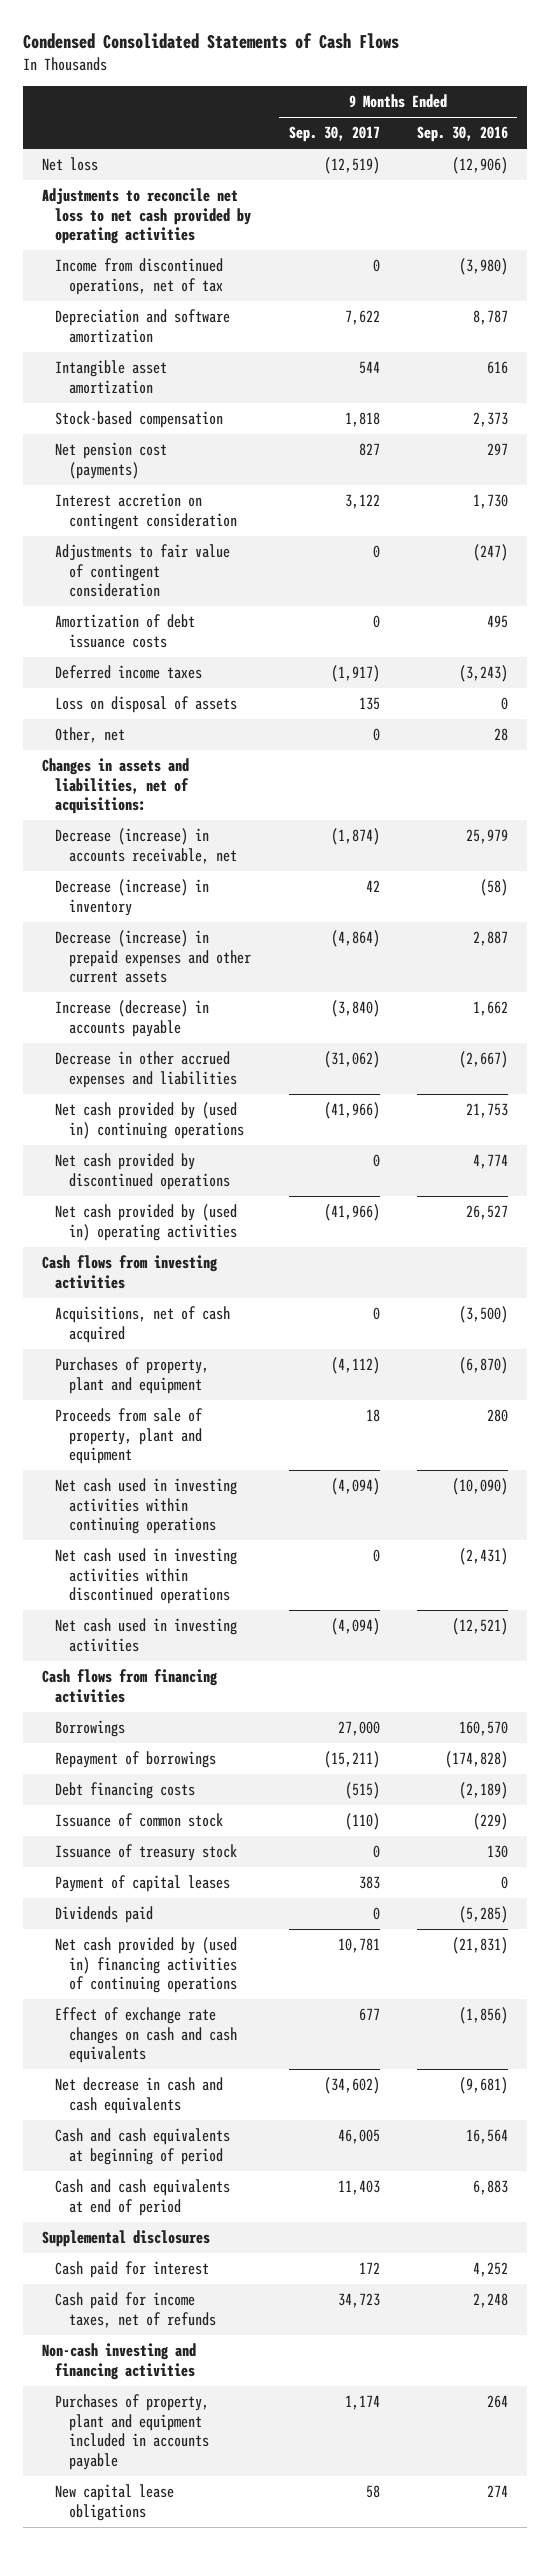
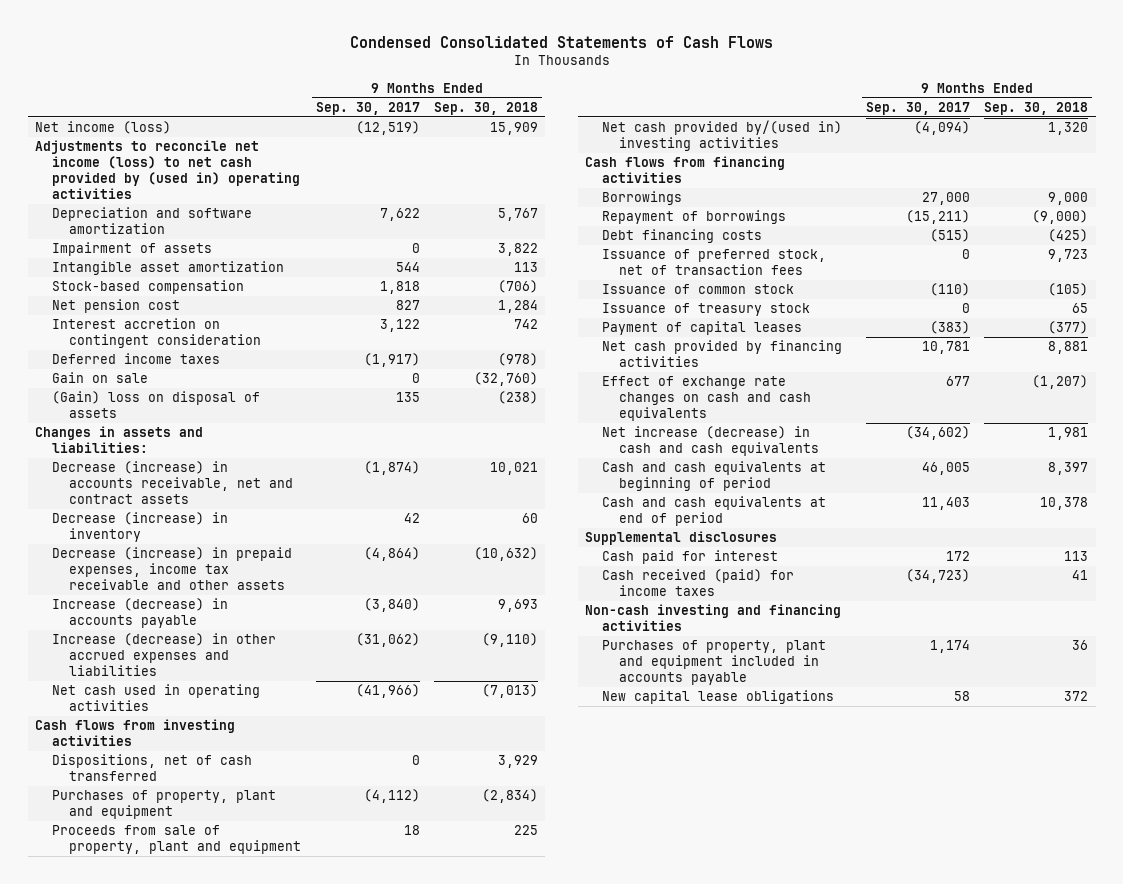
[416,126,508,143] Sep. 30, 2016 -> none
none -> [434,101,539,115] Sep. 30, 2018
[55,258,224,295] Income from discontinued operations, net of tax -> none
[41,157,98,172] Net loss -> [34,121,171,135] Net income (loss)
[41,188,252,245] Adjustments to reconcile net loss to net cash provided by operating activities -> [34,140,300,200] Adjustments to reconcile net income (loss) to net cash provided by (used in) operating activities
none -> [51,242,212,257] Impairment of assets
[55,442,168,479] Net pension cost (payments) -> [51,299,180,314] Net pension cost
[55,544,231,598] Adjustments to fair value of contingent consideration -> none
[55,614,196,648] Amortization of debt issuance costs -> none
[55,727,126,744] Other, net -> none
none -> [51,372,148,384] Gain on sale
[55,696,238,714] Loss on disposal of assets -> [51,391,260,419] (Gain) loss on disposal of assets
[41,758,190,815] Changes in assets and liabilities, net of acquisitions: -> [34,426,203,454] Changes in assets and liabilities:
[55,828,238,864] Decrease (increase) in accounts receivable, net -> [51,461,294,505] Decrease (increase) in accounts receivable, net and contract assets
[55,930,252,984] Decrease (increase) in prepaid expenses and other current assets -> [51,547,292,591] Decrease (increase) in prepaid expenses, income tax receivable and other assets
[55,1102,245,1139] Net cash provided by (used in) continuing operations -> none
[55,1153,231,1190] Net cash provided by discontinued operations -> none
[55,1051,238,1088] Decrease in other accrued expenses and liabilities -> [51,633,276,677] Increase (decrease) in other accrued expenses and liabilities
[55,1204,238,1241] Net cash provided by (used in) operating activities -> [51,684,260,712] Net cash used in operating activities
[55,1306,231,1343] Acquisitions, net of cash acquired -> none
none -> [51,754,252,782] Dispositions, net of cash transferred
[55,1478,238,1535] Net cash used in investing activities within continuing operations -> none
[55,1548,238,1605] Net cash used in investing activities within discontinued operations -> none
[55,1618,238,1652] Net cash used in investing activities -> [602,120,843,152] Net cash provided by/(used in) investing activities
none -> [602,249,827,276] Issuance of preferred stock, net of transaction fees
[55,1906,154,1924] Dividends paid -> none
[358,1876,380,1890] 383 -> [929,321,970,335] (383)
[55,1937,238,1994] Net cash provided by (used in) financing activities of continuing operations -> [602,340,843,368] Net cash provided by financing activities
[55,2077,224,2114] Net decrease in cash and cash equivalents -> [602,426,820,457] Net increase (decrease) in cash and cash equivalents
[55,2292,217,2328] Cash paid for income taxes, net of refunds -> [602,569,795,597] Cash received (paid) for income taxes
[337,2293,380,2309] 34,723 -> [905,569,970,584] (34,723)

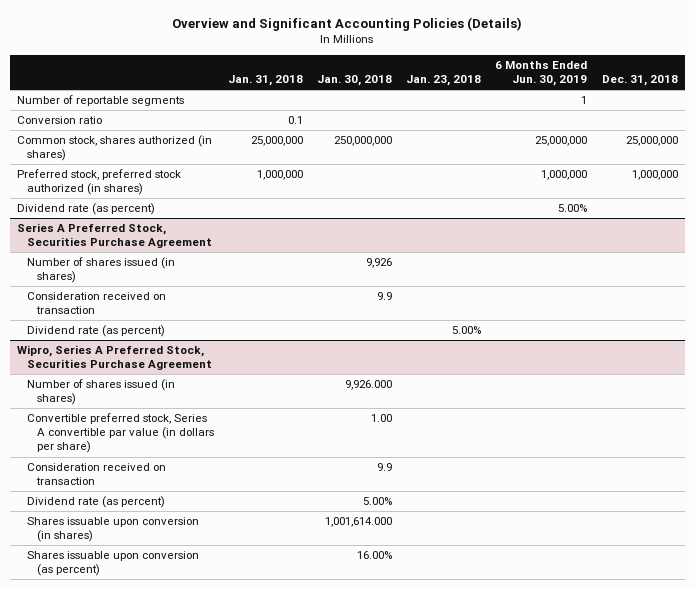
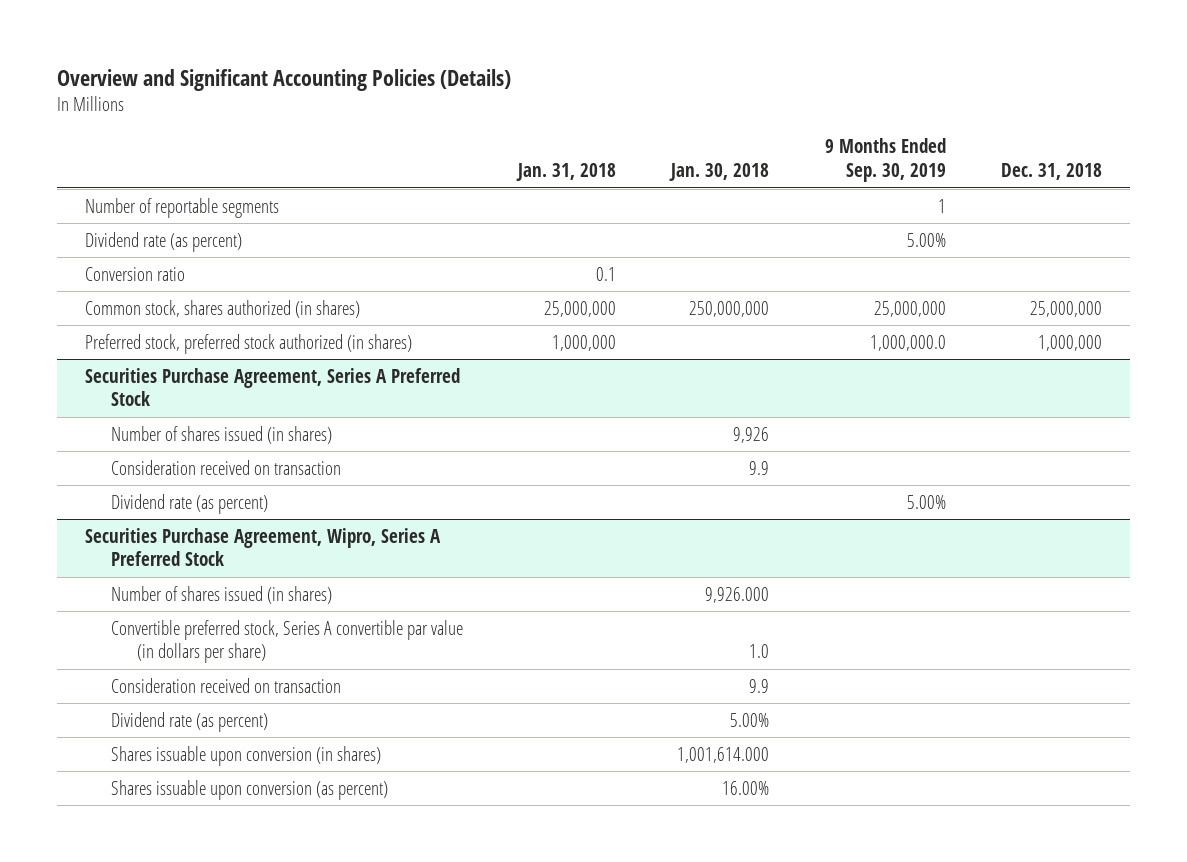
[406,75,482,87] Jan. 23, 2018 -> none
[495,60,588,87] 6 Months Ended Jun. 30, 2019 -> none
none -> [824,138,946,183] 9 Months Ended Sep. 30, 2019
[17,203,156,216] Dividend rate (as percent) -> [84,231,242,252] Dividend rate (as percent)
[17,223,213,249] Series A Preferred Stock, Securities Purchase Agreement -> [84,367,460,407] Securities Purchase Agreement, Series A Preferred Stock
[17,345,213,371] Wipro, Series A Preferred Stock, Securities Purchase Agreement -> [84,527,441,567] Securities Purchase Agreement, Wipro, Series A Preferred Stock
[371,414,393,423] 1.00 -> [749,644,770,659] 1.0

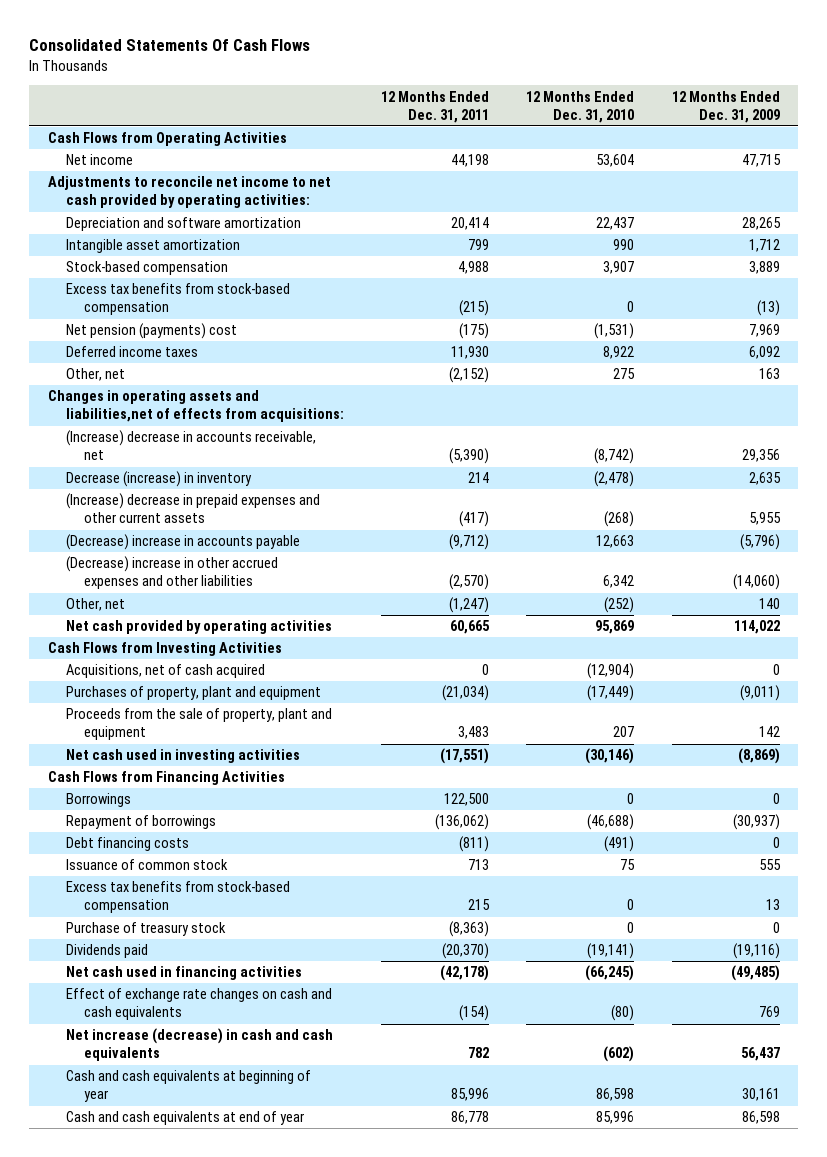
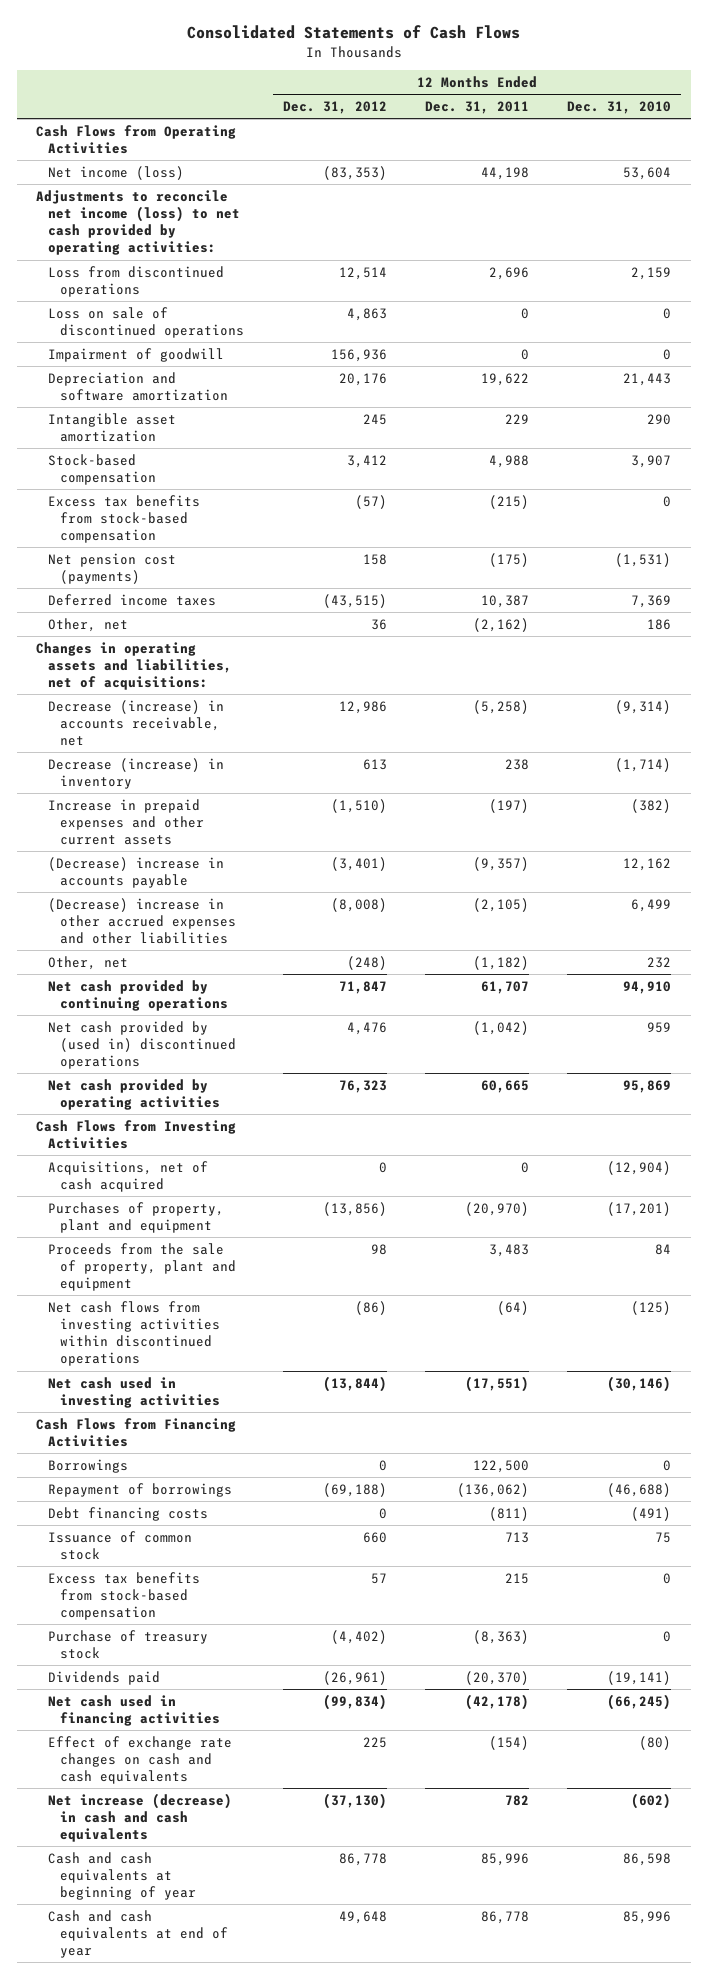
[29,39,311,52] Consolidated Statements Of Cash Flows -> [186,25,520,40] Consolidated Statements of Cash Flows
[671,90,780,123] 12 Months Ended Dec. 31, 2009 -> none
none -> [282,101,387,115] Dec. 31, 2012
[66,154,134,166] Net income -> [48,165,185,180] Net income (loss)
[47,176,331,209] Adjustments to reconcile net income to net cash provided by operating activities: -> [36,189,241,256] Adjustments to reconcile net income (loss) to net cash provided by operating activities:
none -> [48,265,225,297] Loss from discontinued operations
none -> [48,306,245,338] Loss on sale of discontinued operations
none -> [48,347,225,362] Impairment of goodwill
[451,217,490,231] 20,414 -> [481,372,530,386] 19,622
[596,217,635,231] 22,437 -> [623,372,672,386] 21,443
[468,239,490,251] 799 -> [505,413,530,424] 229
[613,239,635,251] 990 -> [647,413,672,425] 290
[66,323,238,340] Net pension (payments) cost -> [48,552,177,584] Net pension cost (payments)
[451,346,490,360] 11,930 -> [481,594,530,608] 10,387
[603,346,635,360] 8,922 -> [631,594,672,608] 7,369
[449,367,490,384] (2,152) -> [473,617,530,632] (2,162)
[613,368,636,380] 275 -> [647,618,672,630] 186
[47,390,345,423] Changes in operating assets and liabilities,net of effects from acquisitions: -> [36,641,233,691] Changes in operating assets and liabilities, net of acquisitions:
[66,430,317,461] (Increase) decrease in accounts receivable, net -> [48,699,225,747] Decrease (increase) in accounts receivable, net
[449,448,490,465] (5,390) -> [473,699,530,714] (5,258)
[594,448,635,465] (8,742) -> [615,699,672,714] (9,314)
[468,472,490,484] 214 -> [505,758,530,770] 238
[594,471,635,488] (2,478) -> [615,757,672,772] (1,714)
[66,493,321,524] (Increase) decrease in prepaid expenses and other current assets -> [48,798,205,846] Increase in prepaid expenses and other current assets
[459,511,490,528] (417) -> [489,798,530,813] (197)
[604,511,635,528] (268) -> [631,798,672,813] (382)
[449,534,490,551] (9,712) -> [473,856,530,871] (9,357)
[596,535,635,549] 12,663 -> [623,857,672,871] 12,162
[449,574,490,591] (2,570) -> [473,897,530,912] (2,105)
[603,575,635,589] 6,342 -> [631,898,672,912] 6,499
[449,597,490,614] (1,247) -> [473,955,530,970] (1,182)
[604,597,635,614] (252) -> [647,956,672,968] 232
none -> [48,979,229,1011] Net cash provided by continuing operations
none -> [48,1020,237,1070] Net cash provided by (used in) discontinued operations
[442,685,490,702] (21,034) -> [465,1201,530,1216] (20,970)
[587,685,635,702] (17,449) -> [607,1201,672,1216] (17,201)
[613,726,635,738] 207 -> [655,1243,672,1255] 84
none -> [48,1300,221,1367] Net cash flows from investing activities within discontinued operations

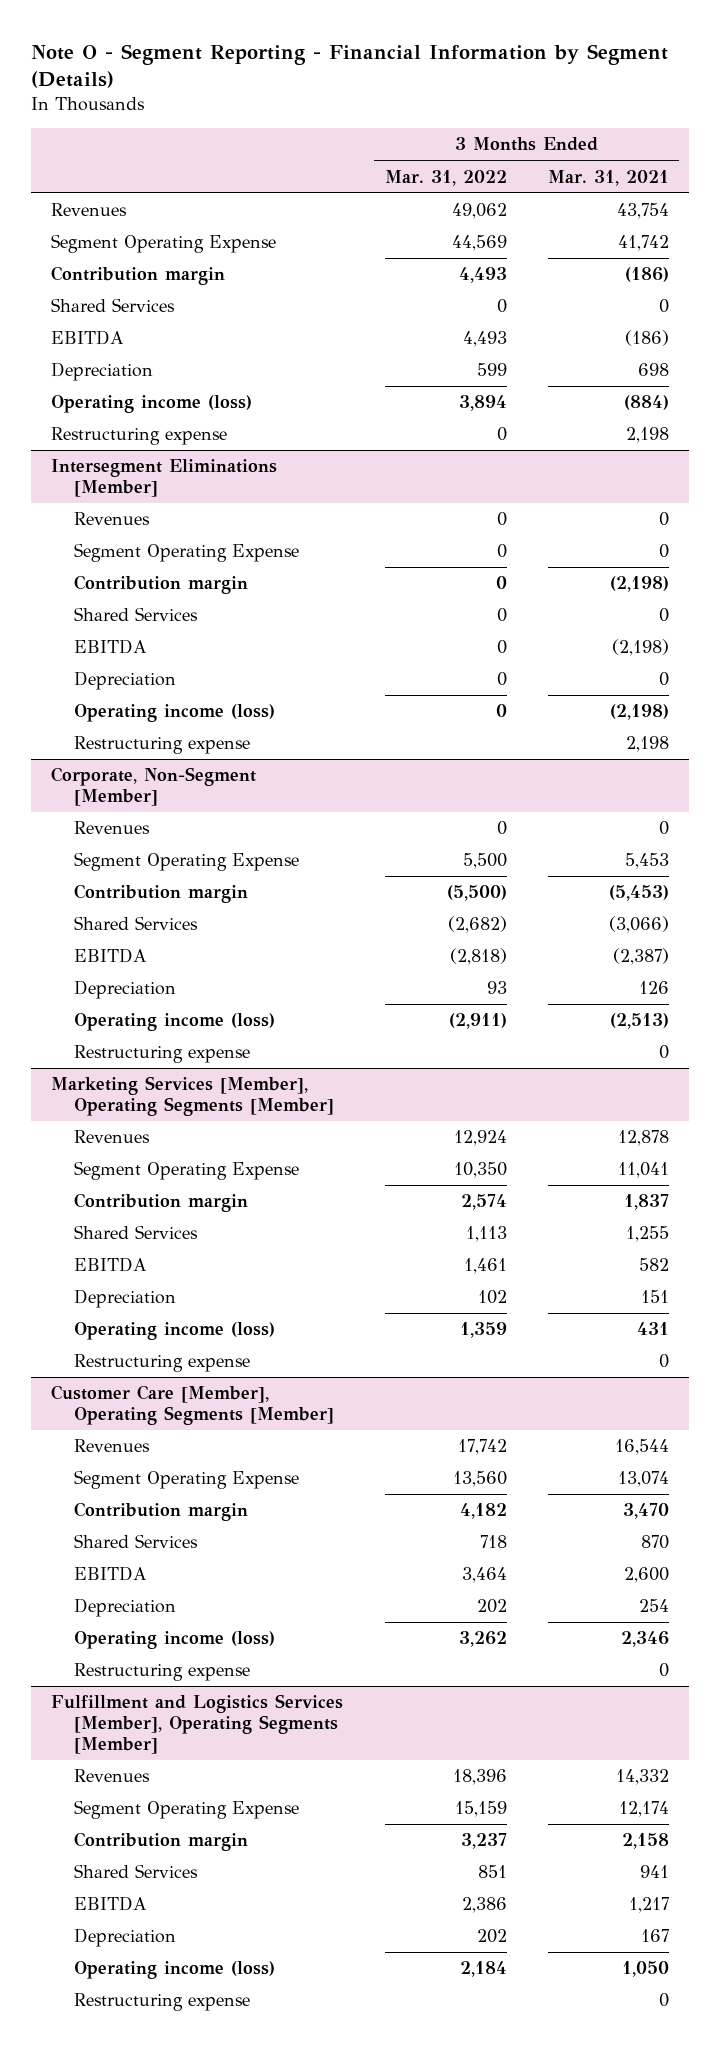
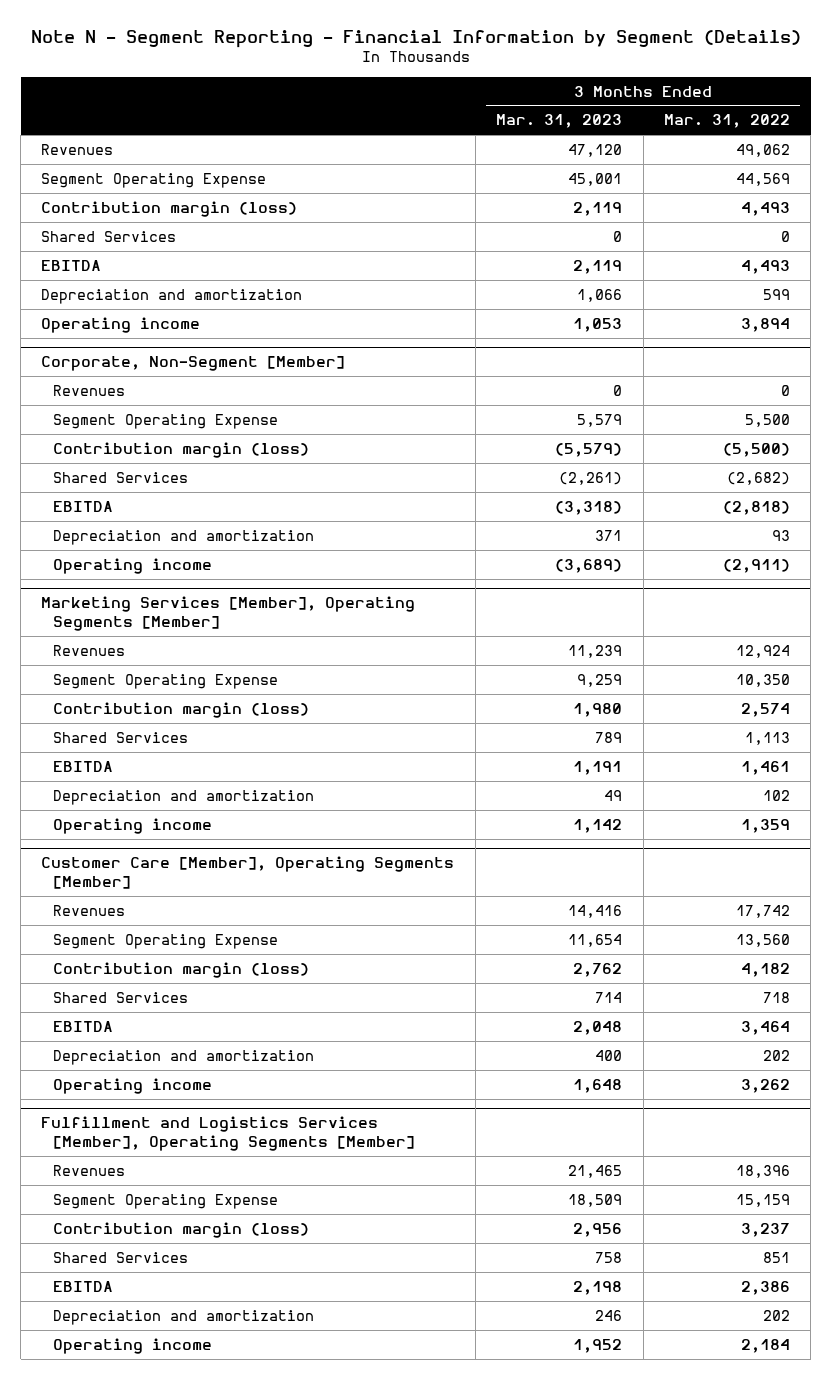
[30,43,668,89] Note O - Segment Reporting - Financial Information by Segment (Details) -> [30,29,801,48] Note N - Segment Reporting - Financial Information by Segment (Details)
[547,169,669,186] Mar. 31, 2021 -> none
none -> [496,114,623,129] Mar. 31, 2023
[51,266,226,286] Contribution margin -> [41,200,298,217] Contribution margin (loss)
[51,427,228,446] Restructuring expense -> none
[51,459,278,498] Intersegment Eliminations [Member] -> none
[74,512,151,526] Revenues -> none
[74,543,300,563] Segment Operating Expense -> none
[74,575,249,595] Contribution margin -> none
[74,607,199,622] Shared Services -> none
[74,639,148,655] EBITDA -> none
[74,671,177,691] Depreciation -> none
[74,704,276,723] Operating income (loss) -> none
[74,736,251,755] Restructuring expense -> none
[51,362,154,382] Depreciation -> [41,288,303,304] Depreciation and amortization
[51,395,253,414] Operating income (loss) -> [41,316,201,333] Operating income
[74,884,249,904] Contribution margin -> [53,441,310,458] Contribution margin (loss)
[74,1045,251,1064] Restructuring expense -> none
[74,980,177,1000] Depreciation -> [53,529,315,545] Depreciation and amortization
[74,1013,276,1032] Operating income (loss) -> [53,557,213,574] Operating income
[74,1193,249,1213] Contribution margin -> [53,701,310,718] Contribution margin (loss)
[74,1354,251,1373] Restructuring expense -> none
[74,1289,177,1309] Depreciation -> [53,789,315,805] Depreciation and amortization
[74,1322,276,1341] Operating income (loss) -> [53,817,213,834] Operating income
[74,1502,249,1522] Contribution margin -> [53,961,310,978] Contribution margin (loss)
[74,1663,251,1682] Restructuring expense -> none
[74,1598,177,1618] Depreciation -> [53,1049,315,1065] Depreciation and amortization
[74,1631,276,1650] Operating income (loss) -> [53,1077,213,1094] Operating income
[74,1832,249,1852] Contribution margin -> [53,1221,310,1238] Contribution margin (loss)
[74,1993,251,2012] Restructuring expense -> none
[74,1928,177,1948] Depreciation -> [53,1309,315,1325] Depreciation and amortization
[74,1961,276,1980] Operating income (loss) -> [53,1337,213,1354] Operating income

